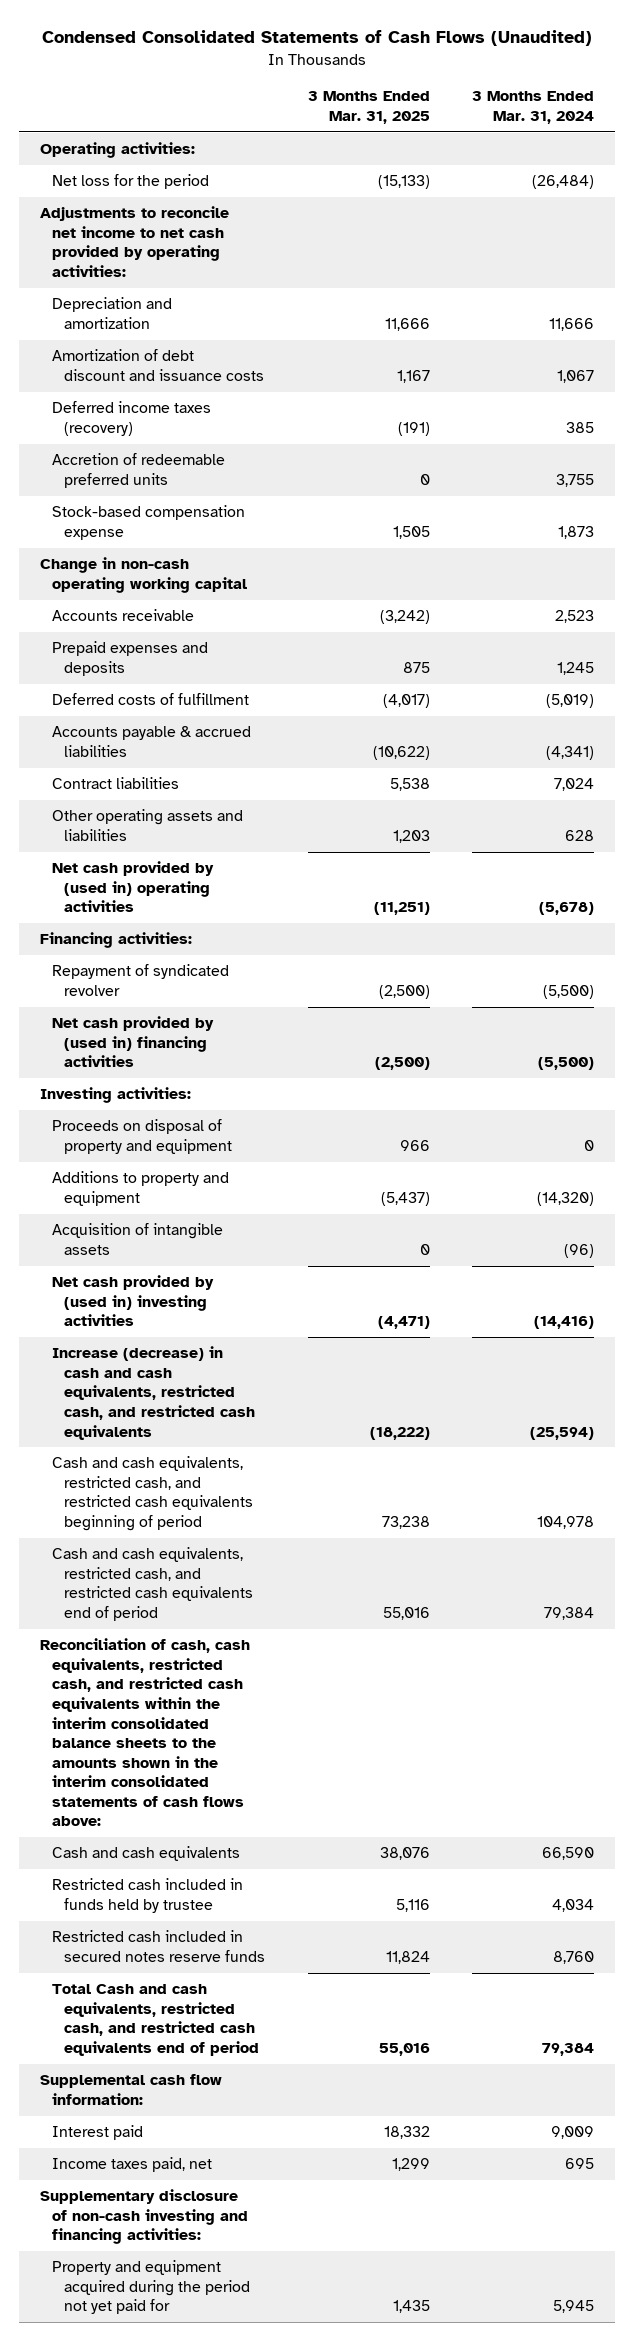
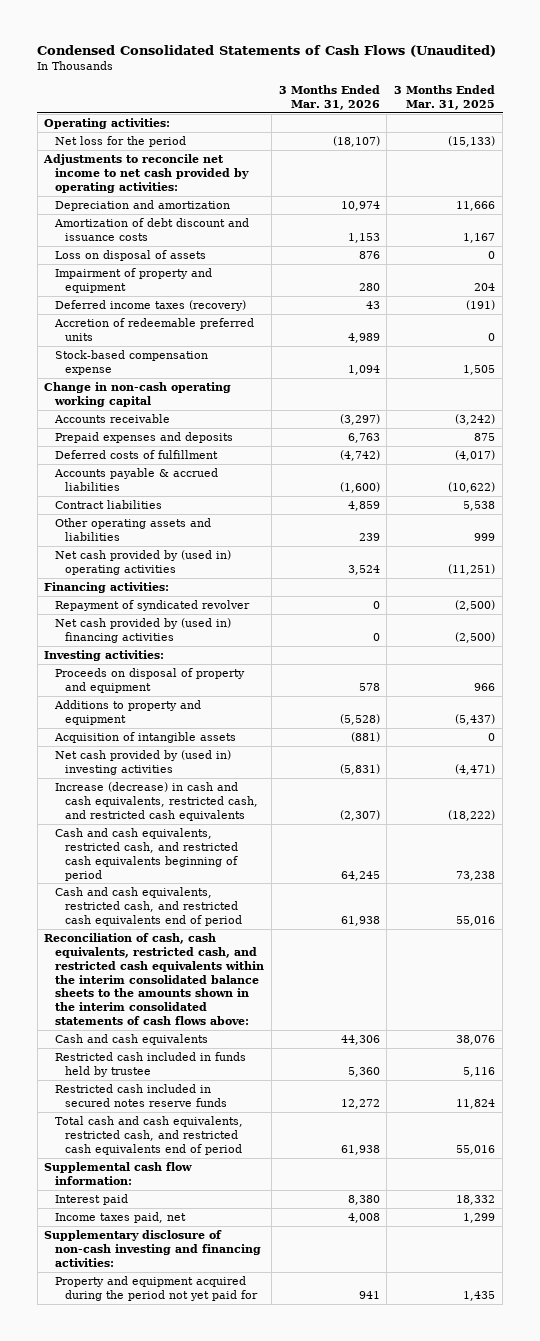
[471,91,594,125] 3 Months Ended Mar. 31, 2024 -> none
none -> [278,84,380,110] 3 Months Ended Mar. 31, 2026
none -> [54,250,206,262] Loss on disposal of assets
none -> [54,268,212,293] Impairment of property and equipment
[392,829,430,843] 1,203 -> [474,532,496,541] 999
[52,1984,260,2057] Total Cash and cash equivalents, restricted cash, and restricted cash equivalents end of period -> [54,1116,243,1155] Total cash and cash equivalents, restricted cash, and restricted cash equivalents end of period

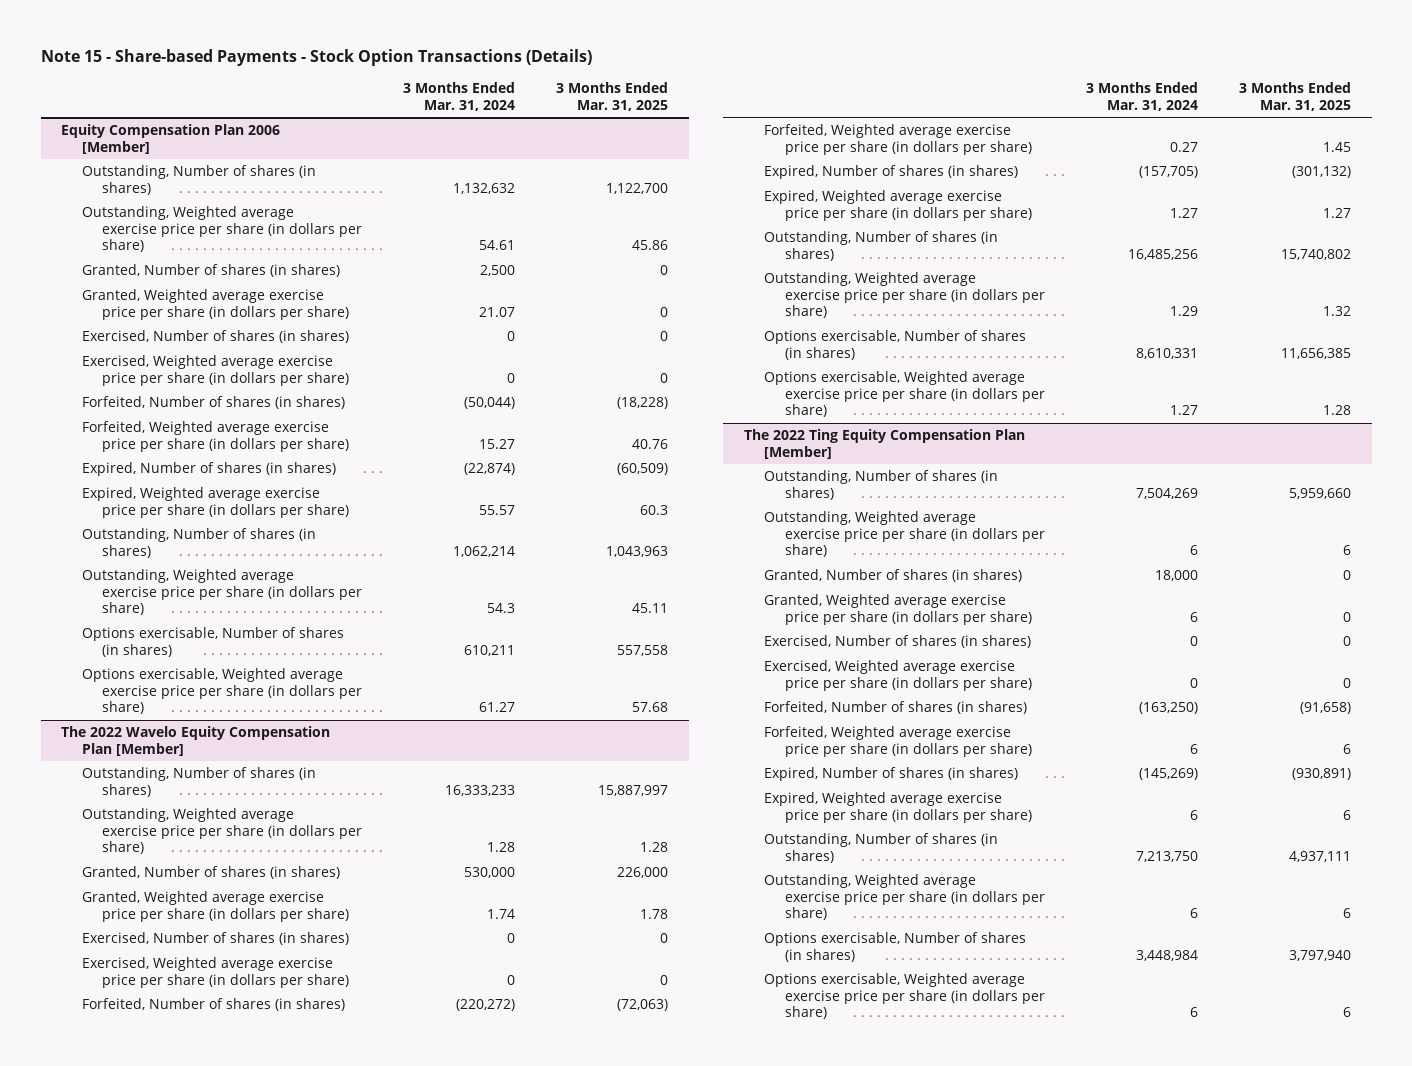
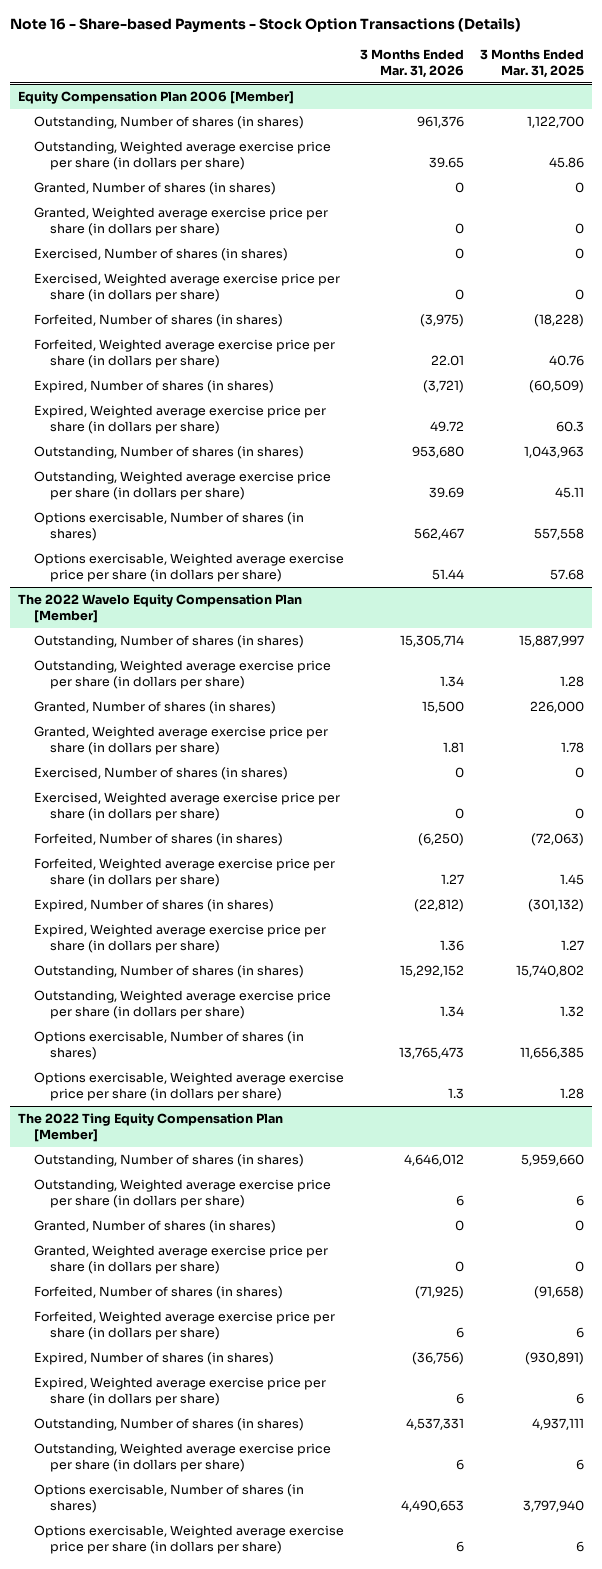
[40,49,592,67] Note 15 - Share-based Payments - Stock Option Transactions (Details) -> [10,18,522,34] Note 16 - Share-based Payments - Stock Option Transactions (Details)
[403,82,516,111] 3 Months Ended Mar. 31, 2024 -> none
none -> [360,48,465,78] 3 Months Ended Mar. 31, 2026
[764,635,1032,649] Exercised, Number of shares (in shares) -> none
[764,660,1032,691] Exercised, Weighted average exercise price per share (in dollars per share) -> none

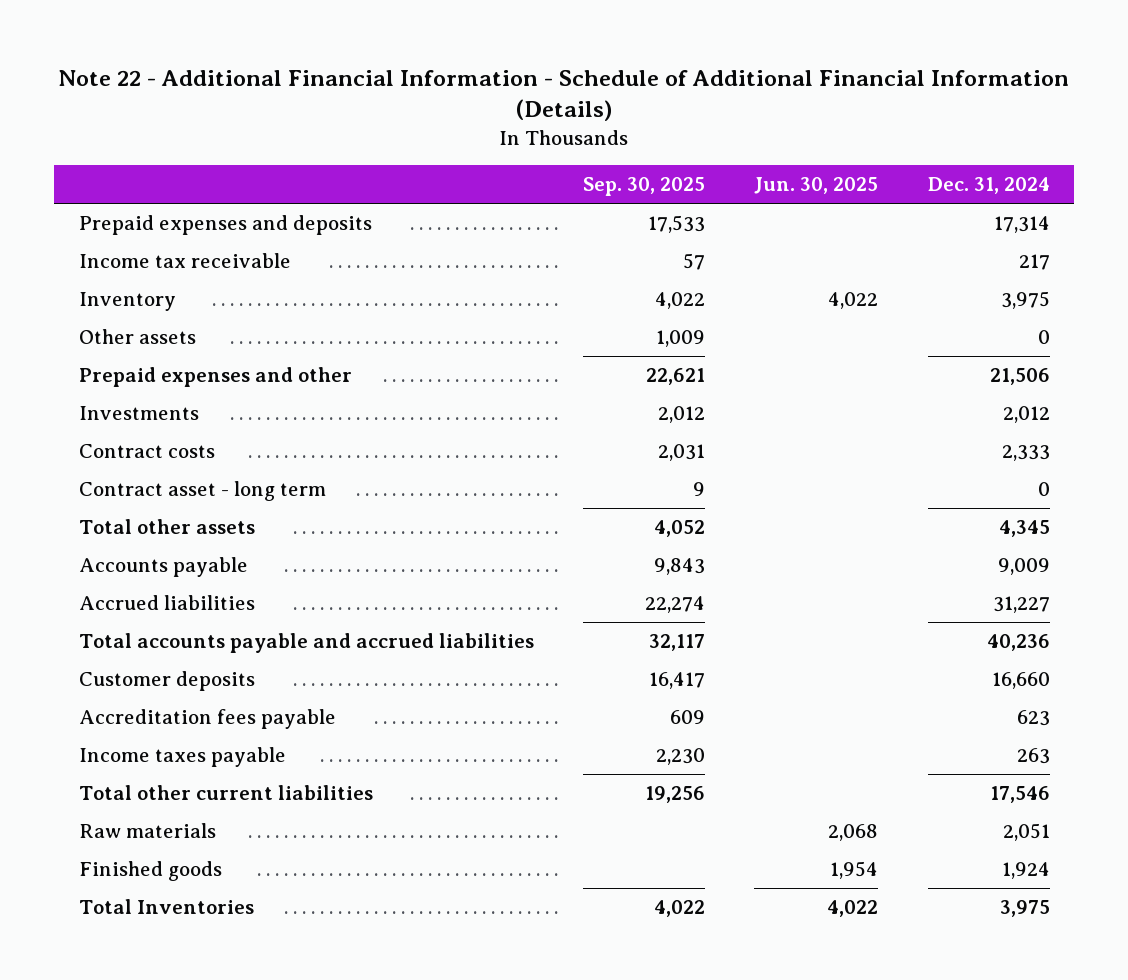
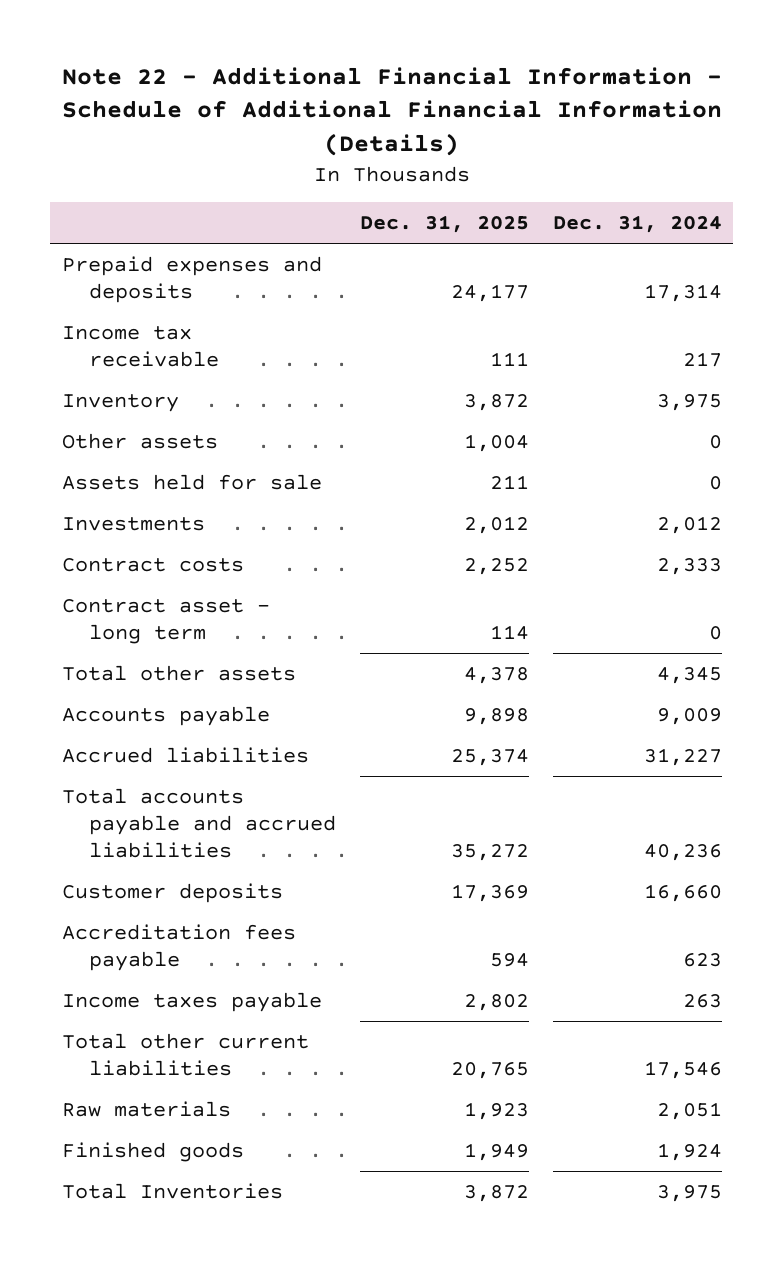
[582,177,705,197] Sep. 30, 2025 -> none
[754,177,879,195] Jun. 30, 2025 -> none
none -> [359,215,529,234] Dec. 31, 2025
[78,366,352,387] Prepaid expenses and other -> none
none -> [61,473,322,490] Assets held for sale

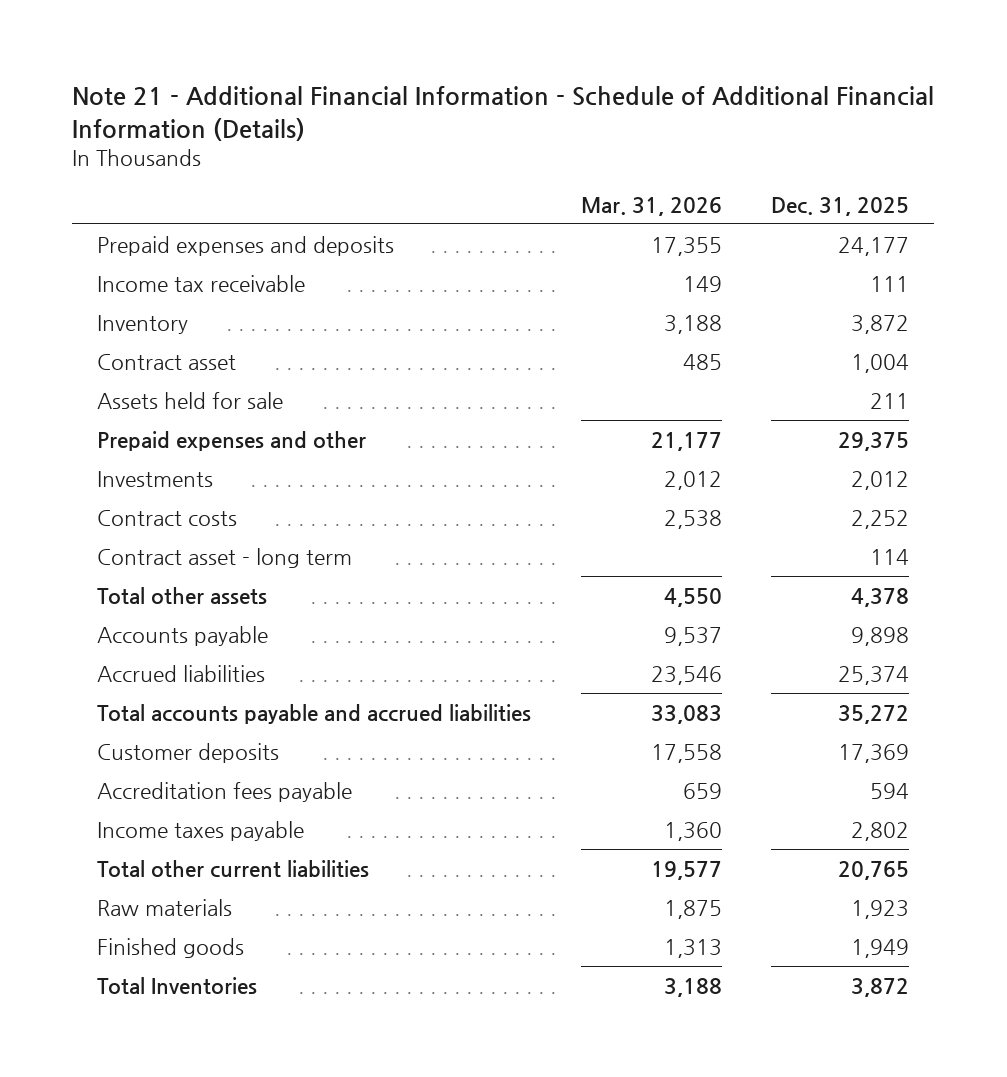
[61,66,722,157] Note 22 - Additional Financial Information - Schedule of Additional Financial Information (Details) -> [72,86,935,141] Note 21 - Additional Financial Information - Schedule of Additional Financial Information (Details)
[552,215,722,234] Dec. 31, 2024 -> none
none -> [580,196,722,216] Mar. 31, 2026
[61,432,218,449] Other assets -> [97,353,237,370] Contract asset
none -> [97,430,367,451] Prepaid expenses and other

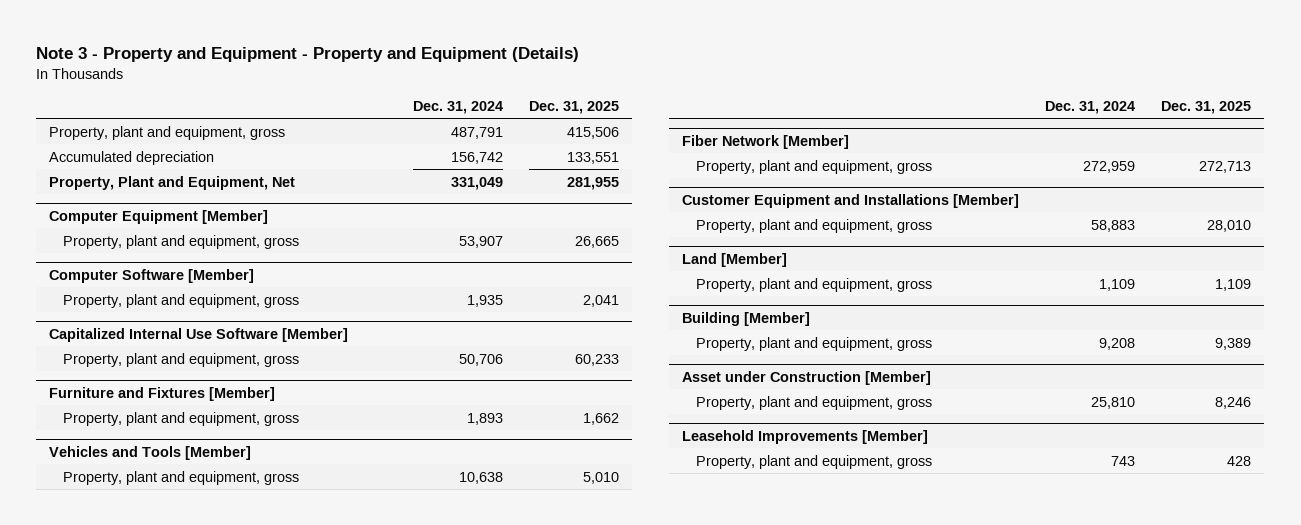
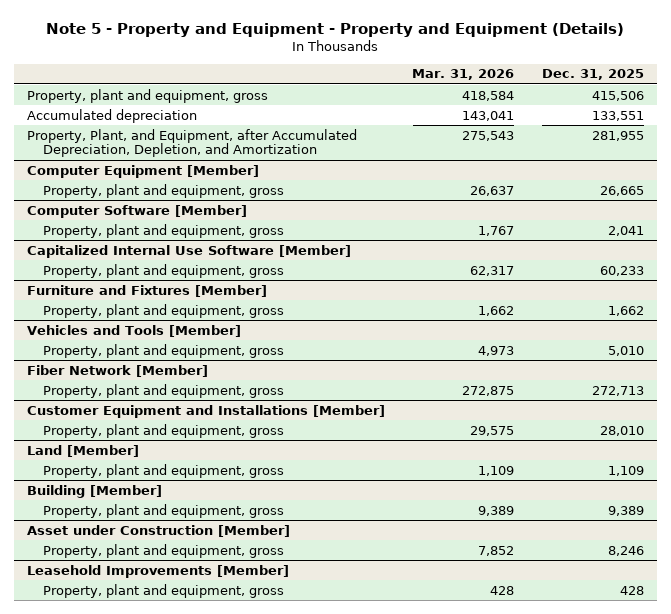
[36,46,580,62] Note 3 - Property and Equipment - Property and Equipment (Details) -> [46,22,625,37] Note 5 - Property and Equipment - Property and Equipment (Details)
[412,100,503,114] Dec. 31, 2024 -> none
none -> [412,69,515,81] Mar. 31, 2026
[49,175,296,190] Property, Plant and Equipment, Net -> [27,128,358,158] Property, Plant, and Equipment, after Accumulated Depreciation, Depletion, and Amortization

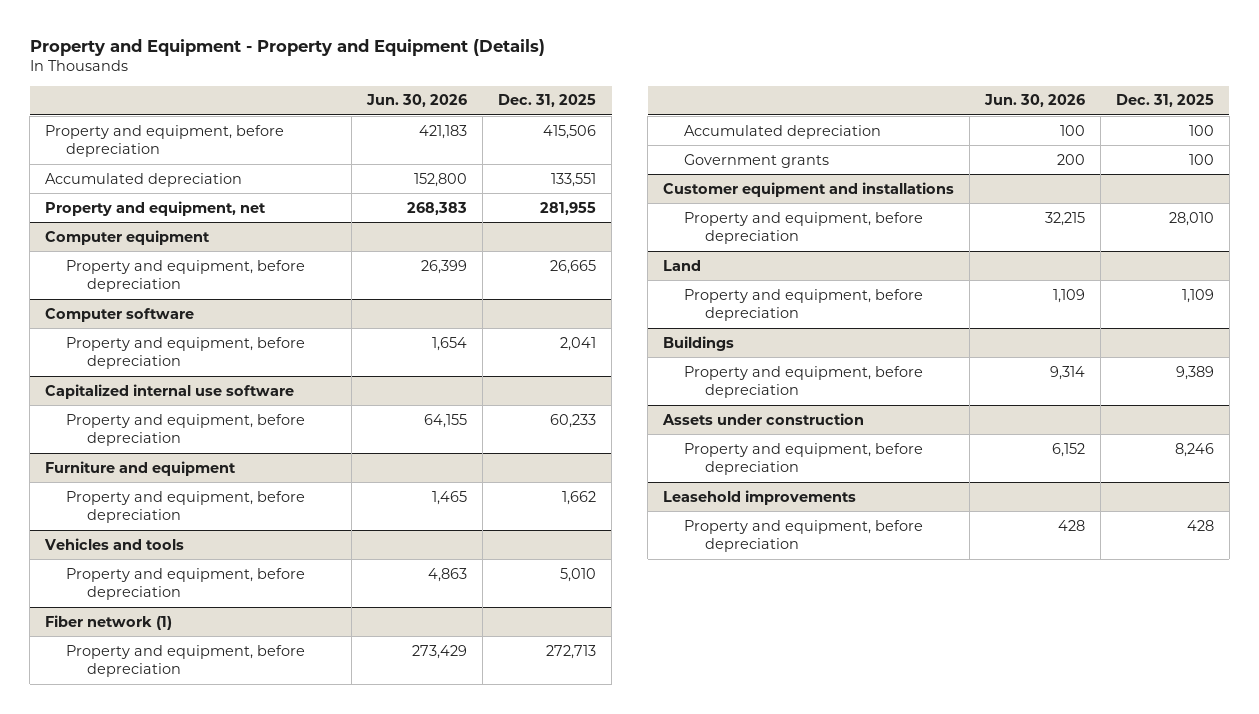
[46,22,625,37] Note 5 - Property and Equipment - Property and Equipment (Details) -> [29,38,545,56] Property and Equipment - Property and Equipment (Details)
[412,69,515,81] Mar. 31, 2026 -> none
none -> [366,94,468,108] Jun. 30, 2026
[27,88,269,103] Property, plant and equipment, gross -> [45,124,285,158] Property and equipment, before depreciation
[27,128,358,158] Property, Plant, and Equipment, after Accumulated Depreciation, Depletion, and Amortization -> [45,200,267,216] Property and equipment, net
[27,164,260,178] Computer Equipment [Member] -> [45,229,211,245] Computer equipment
[42,183,284,198] Property, plant and equipment, gross -> [65,259,305,293] Property and equipment, before depreciation
[27,204,248,218] Computer Software [Member] -> [45,307,195,322] Computer software
[42,223,284,238] Property, plant and equipment, gross -> [65,336,305,370] Property and equipment, before depreciation
[27,244,352,258] Capitalized Internal Use Software [Member] -> [45,383,295,399] Capitalized internal use software
[42,263,284,278] Property, plant and equipment, gross -> [65,413,305,447] Property and equipment, before depreciation
[27,284,268,297] Furniture and Fixtures [Member] -> [45,460,237,476] Furniture and equipment
[42,303,284,318] Property, plant and equipment, gross -> [65,490,305,524] Property and equipment, before depreciation
[27,324,242,337] Vehicles and Tools [Member] -> [44,537,185,550] Vehicles and tools
[42,343,284,358] Property, plant and equipment, gross -> [65,567,305,601] Property and equipment, before depreciation
[27,364,209,377] Fiber Network [Member] -> [45,614,173,630] Fiber network (1)
[42,383,284,398] Property, plant and equipment, gross -> [65,644,305,678] Property and equipment, before depreciation
none -> [683,124,881,139] Accumulated depreciation
none -> [683,153,829,168] Government grants
[27,404,386,418] Customer Equipment and Installations [Member] -> [662,181,954,197] Customer equipment and installations
[42,423,284,438] Property, plant and equipment, gross -> [683,211,923,245] Property and equipment, before depreciation
[27,444,140,457] Land [Member] -> [662,259,701,271] Land
[42,463,284,478] Property, plant and equipment, gross -> [683,288,923,322] Property and equipment, before depreciation
[27,484,163,498] Building [Member] -> [662,335,734,351] Buildings
[42,503,284,518] Property, plant and equipment, gross -> [683,365,923,399] Property and equipment, before depreciation
[27,524,291,537] Asset under Construction [Member] -> [661,412,864,425] Assets under construction
[42,543,284,558] Property, plant and equipment, gross -> [683,442,923,476] Property and equipment, before depreciation
[27,564,290,578] Leasehold Improvements [Member] -> [662,489,856,505] Leasehold improvements
[42,583,284,598] Property, plant and equipment, gross -> [683,519,923,553] Property and equipment, before depreciation

